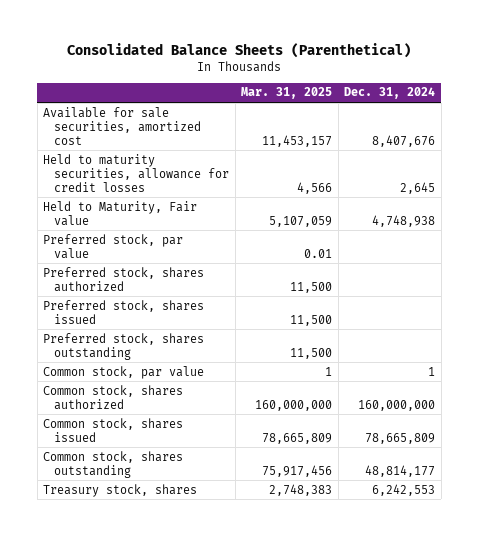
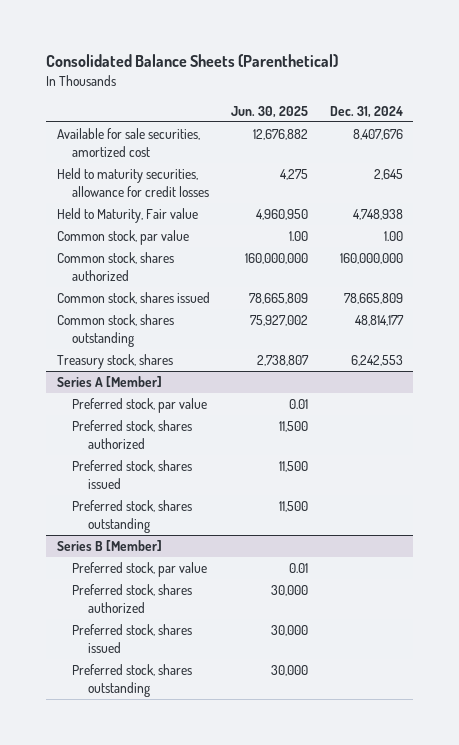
[241,87,333,100] Mar. 31, 2025 -> none
none -> [231,105,309,118] Jun. 30, 2025
[43,233,184,259] Preferred stock, par value -> none
[43,266,205,292] Preferred stock, shares authorized -> none
[43,299,205,324] Preferred stock, shares issued -> none
[43,332,205,360] Preferred stock, shares outstanding -> none
[428,366,436,376] 1 -> [383,231,403,242] 1.00
none -> [56,376,162,388] Series A [Member]
none -> [72,398,208,414] Preferred stock, par value
none -> [72,420,193,449] Preferred stock, shares authorized
none -> [72,460,193,489] Preferred stock, shares issued
none -> [72,500,193,533] Preferred stock, shares outstanding
none -> [56,540,162,552] Series B [Member]
none -> [72,562,208,578] Preferred stock, par value
none -> [72,584,193,613] Preferred stock, shares authorized
none -> [72,624,193,653] Preferred stock, shares issued
none -> [72,664,193,697] Preferred stock, shares outstanding

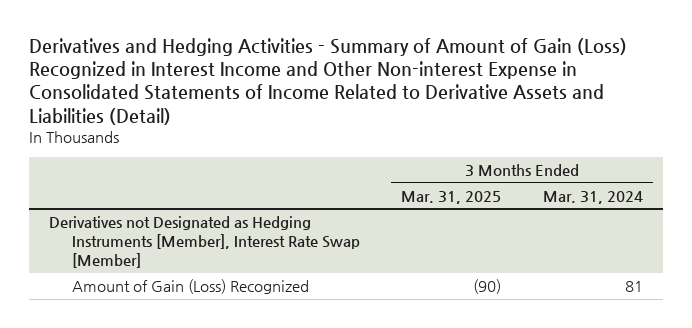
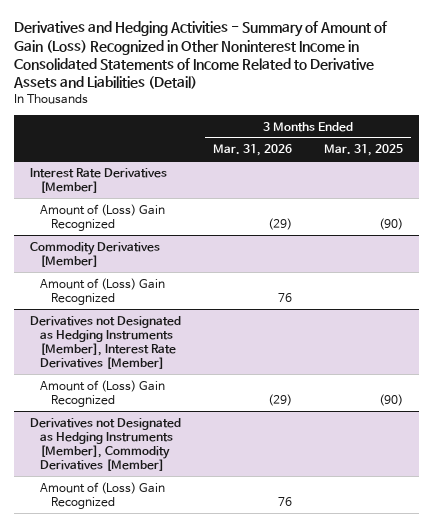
[28,37,627,125] Derivatives and Hedging Activities - Summary of Amount of Gain (Loss) Recognized in Interest Income and Other Non-interest Expense in Consolidated Statements of Income Related to Derivative Assets and Liabilities (Detail) -> [12,21,388,90] Derivatives and Hedging Activities - Summary of Amount of Gain (Loss) Recognized in Other Noninterest Income in Consolidated Statements of Income Related to Derivative Assets and Liabilities (Detail)
[542,190,643,204] Mar. 31, 2024 -> none
none -> [212,144,292,157] Mar. 31, 2026
none -> [29,167,167,193] Interest Rate Derivatives [Member]
none -> [40,203,166,231] Amount of (Loss) Gain Recognized
none -> [29,241,160,267] Commodity Derivatives [Member]
none -> [40,277,166,305] Amount of (Loss) Gain Recognized
[49,216,361,269] Derivatives not Designated as Hedging Instruments [Member], Interest Rate Swap [Member] -> [29,315,181,370] Derivatives not Designated as Hedging Instruments [Member], Interest Rate Derivatives [Member]
[72,279,310,295] Amount of Gain (Loss) Recognized -> [40,379,166,407] Amount of (Loss) Gain Recognized
none -> [29,417,181,472] Derivatives not Designated as Hedging Instruments [Member], Commodity Derivatives [Member]
none -> [40,481,166,509] Amount of (Loss) Gain Recognized

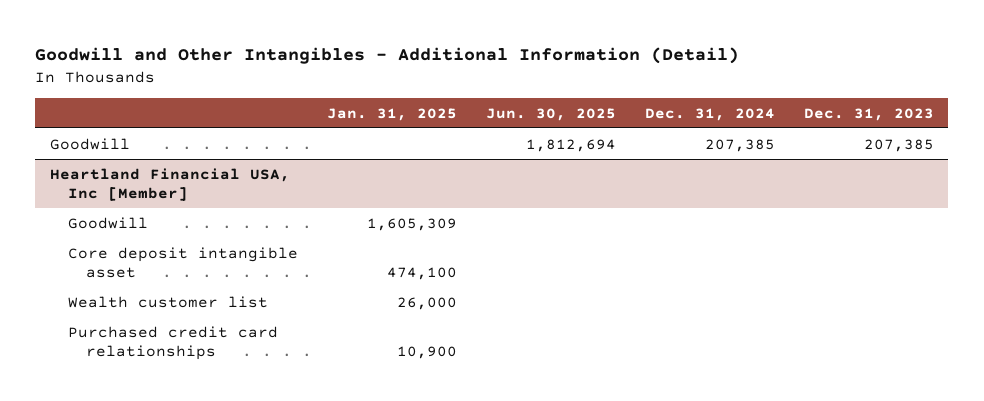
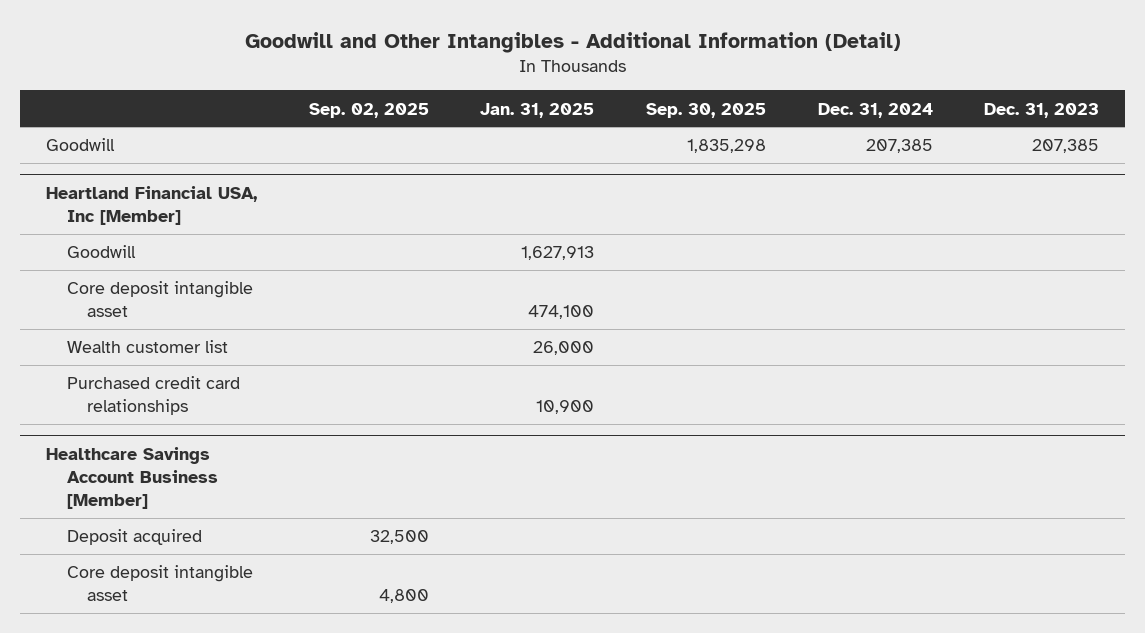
[485,107,616,121] Jun. 30, 2025 -> none
none -> [308,102,429,118] Sep. 02, 2025
none -> [645,102,766,118] Sep. 30, 2025
[366,217,457,231] 1,605,309 -> [521,246,595,261] 1,627,913
none -> [46,446,218,510] Healthcare Savings Account Business [Member]
none -> [66,529,202,546] Deposit acquired
none -> [66,565,253,602] Core deposit intangible asset

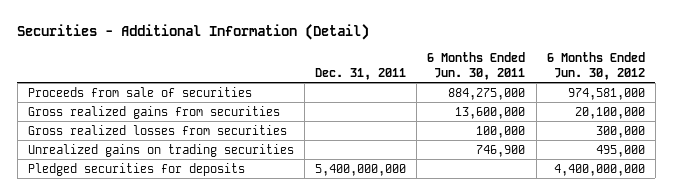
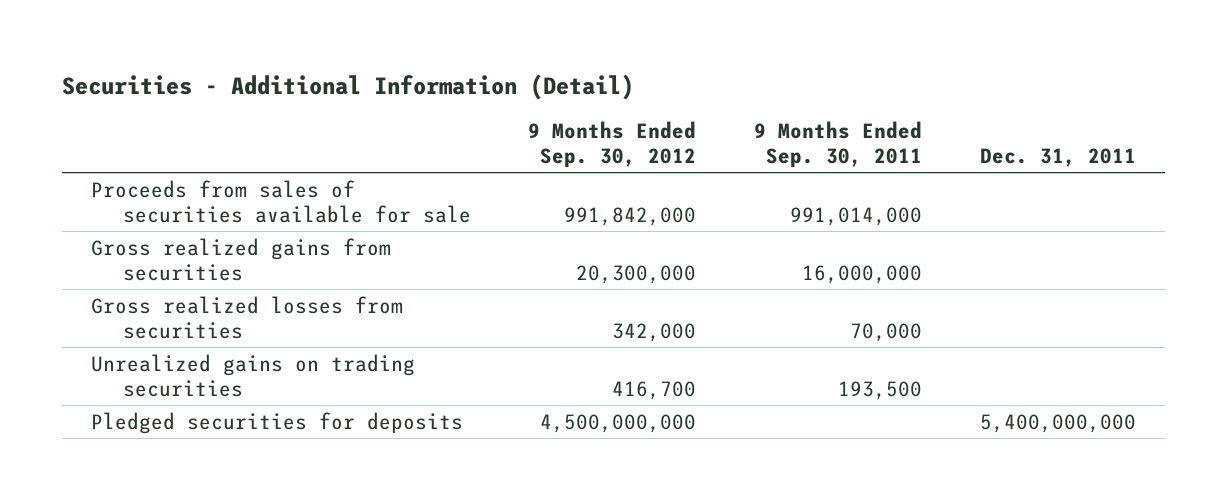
[427,52,526,81] 6 Months Ended Jun. 30, 2011 -> none
[546,52,645,81] 6 Months Ended Jun. 30, 2012 -> none
none -> [528,120,697,168] 9 Months Ended Sep. 30, 2012
none -> [754,120,923,168] 9 Months Ended Sep. 30, 2011
[27,86,252,97] Proceeds from sale of securities -> [90,179,471,223] Proceeds from sales of securities available for sale

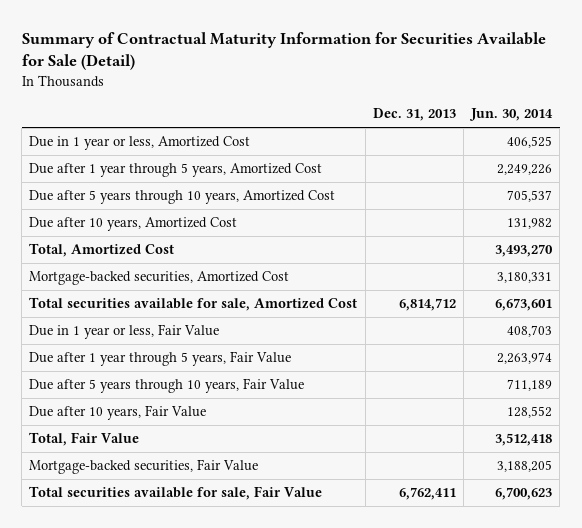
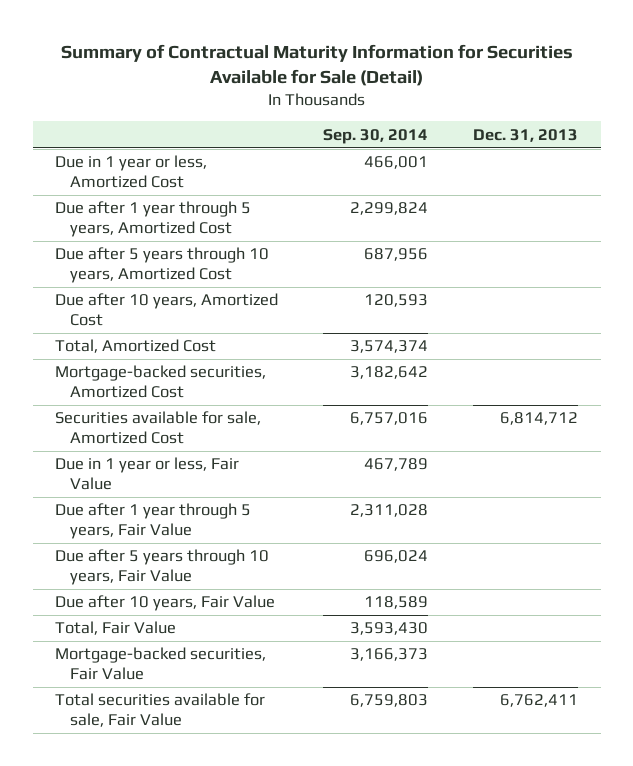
[469,108,554,122] Jun. 30, 2014 -> none
none -> [323,128,429,144] Sep. 30, 2014
[29,297,358,312] Total securities available for sale, Amortized Cost -> [55,411,262,445] Securities available for sale, Amortized Cost

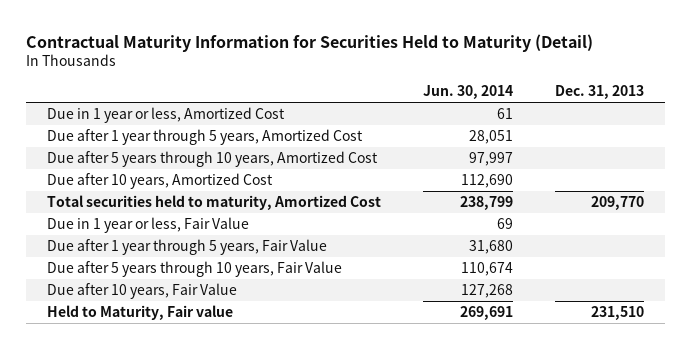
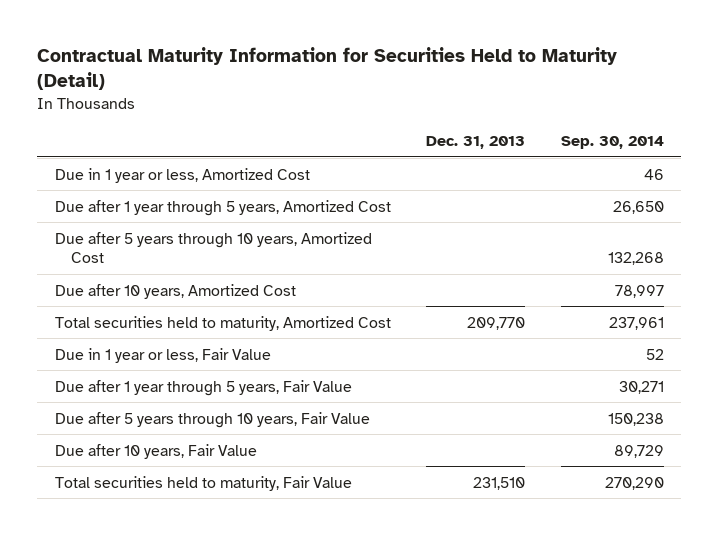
[422,85,513,100] Jun. 30, 2014 -> none
none -> [560,136,664,150] Sep. 30, 2014
[46,304,233,320] Held to Maturity, Fair value -> [55,475,353,491] Total securities held to maturity, Fair Value

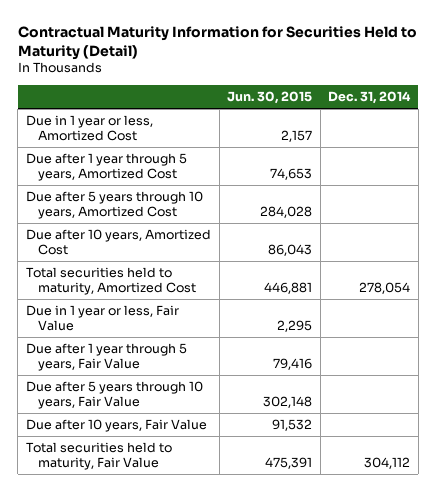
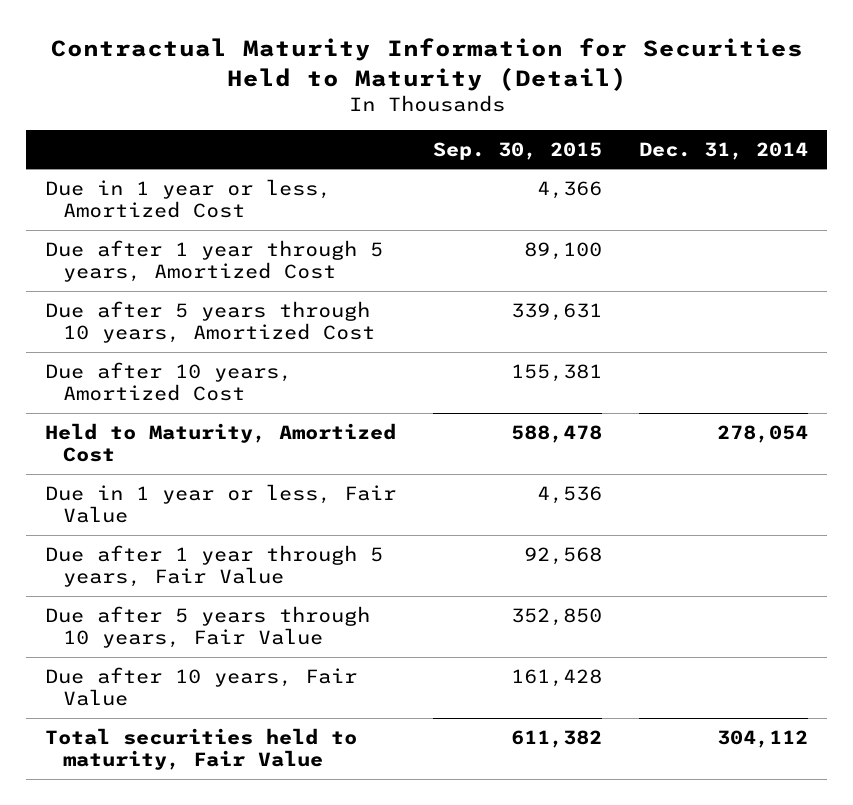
[227,90,313,104] Jun. 30, 2015 -> none
none -> [433,141,603,160] Sep. 30, 2015
[25,267,196,296] Total securities held to maturity, Amortized Cost -> [44,422,396,463] Held to Maturity, Amortized Cost

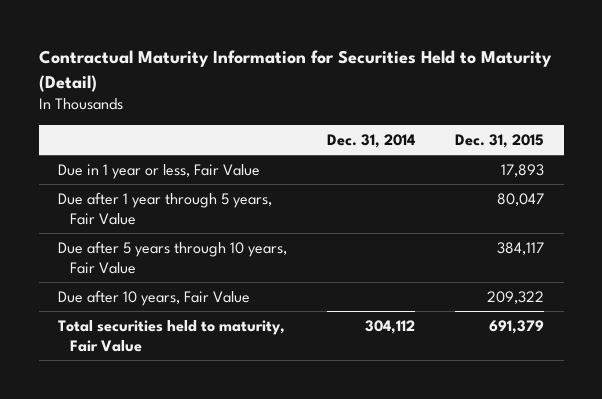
[433,141,603,160] Sep. 30, 2015 -> none
none -> [454,133,544,148] Dec. 31, 2015
[44,178,331,219] Due in 1 year or less, Amortized Cost -> none
[44,239,383,283] Due after 1 year through 5 years, Amortized Cost -> none
[44,300,376,344] Due after 5 years through 10 years, Amortized Cost -> none
[44,361,292,402] Due after 10 years, Amortized Cost -> none
[44,422,396,463] Held to Maturity, Amortized Cost -> none

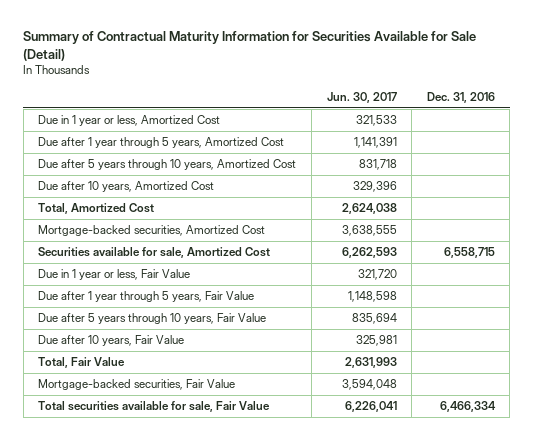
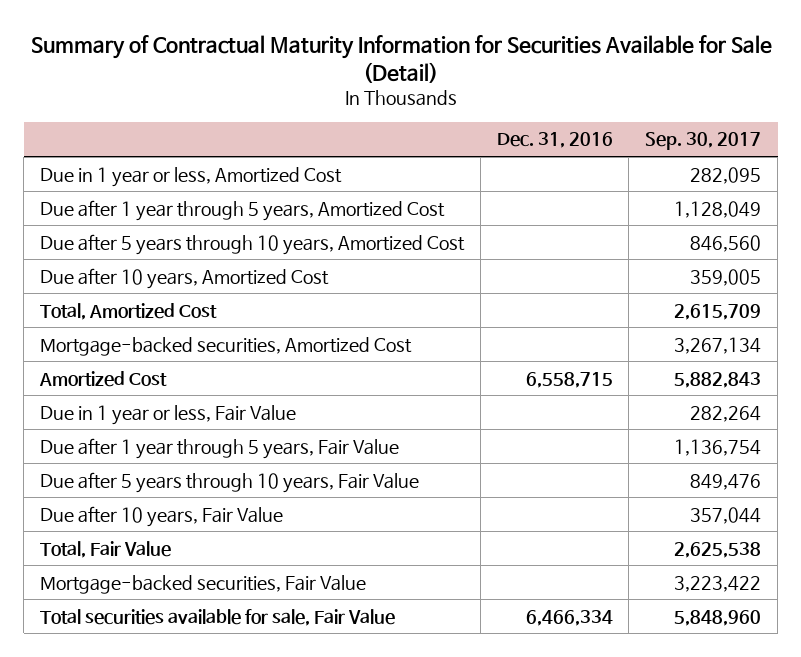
[326,91,397,103] Jun. 30, 2017 -> none
none -> [645,132,762,151] Sep. 30, 2017
[38,247,271,259] Securities available for sale, Amortized Cost -> [39,370,168,387] Amortized Cost

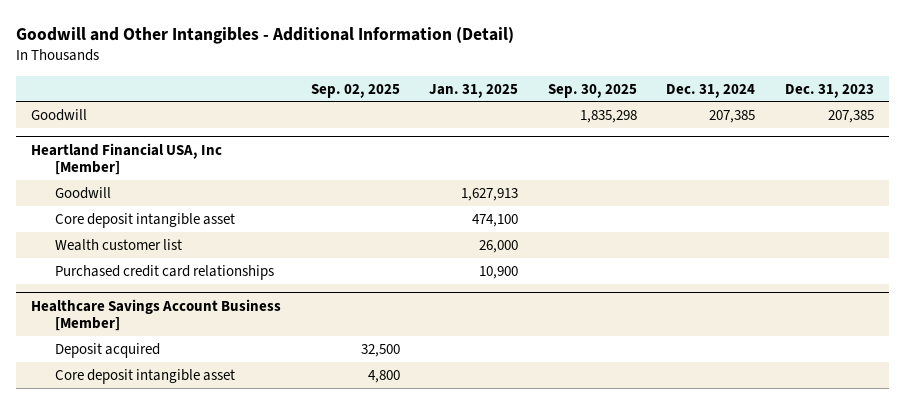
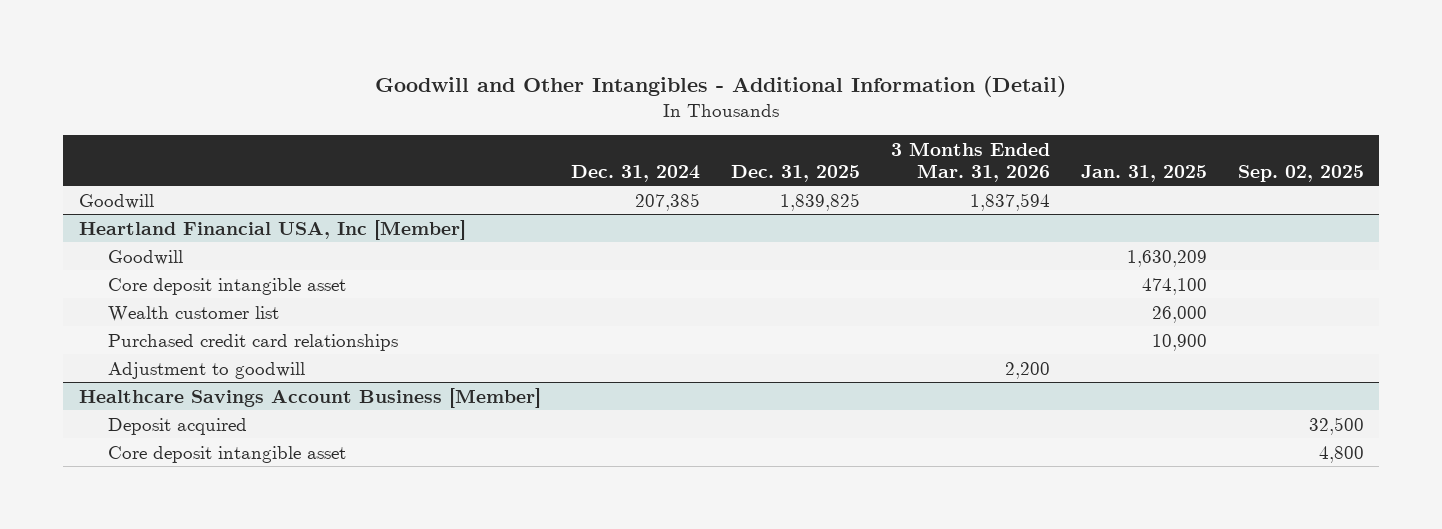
[547,83,637,98] Sep. 30, 2025 -> none
[785,83,875,98] Dec. 31, 2023 -> none
none -> [731,164,861,182] Dec. 31, 2025
none -> [891,141,1051,182] 3 Months Ended Mar. 31, 2026
[461,187,519,201] 1,627,913 -> [1126,249,1207,267] 1,630,209
none -> [107,361,305,379] Adjustment to goodwill

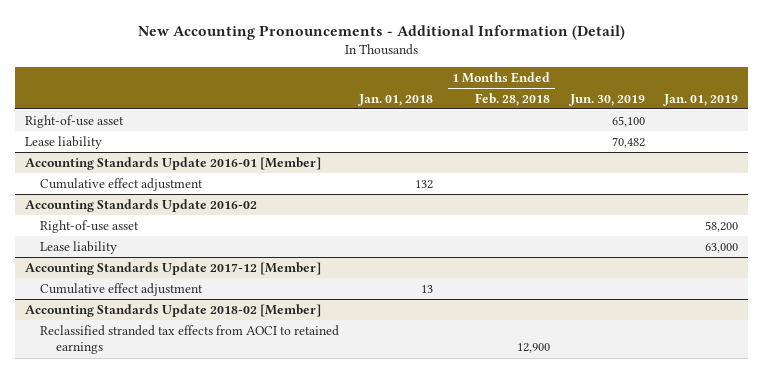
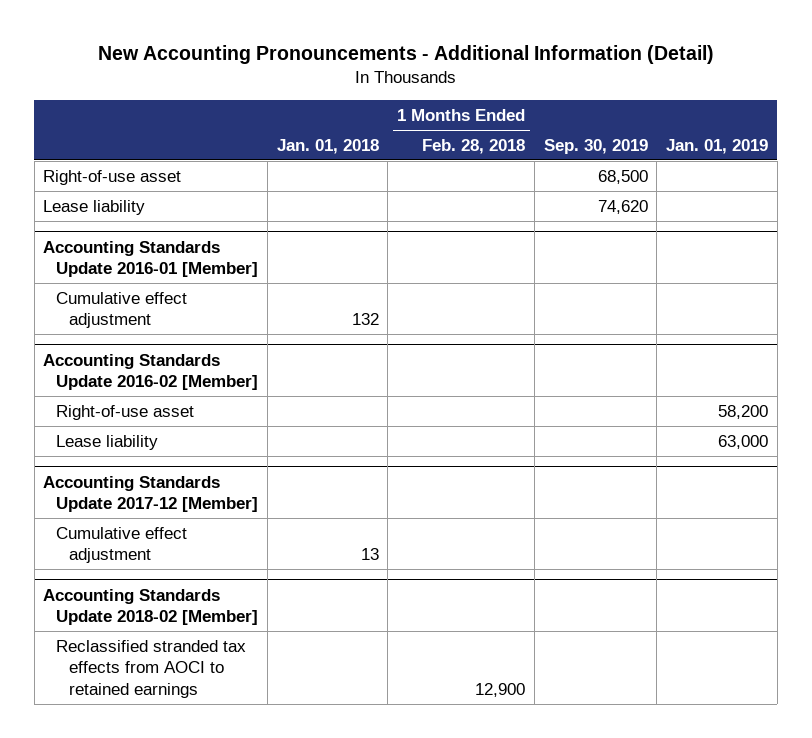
[568,93,645,106] Jun. 30, 2019 -> none
none -> [543,138,648,154] Sep. 30, 2019
[25,198,258,212] Accounting Standards Update 2016-02 -> [43,353,259,391] Accounting Standards Update 2016-02 [Member]

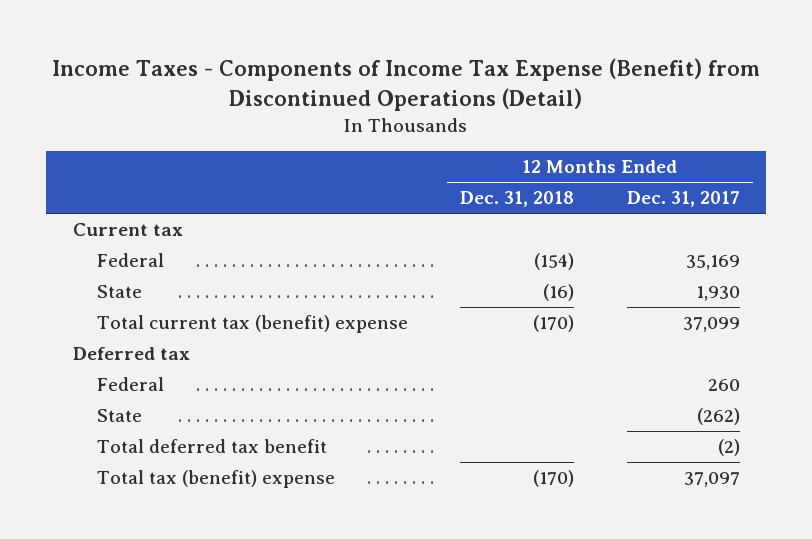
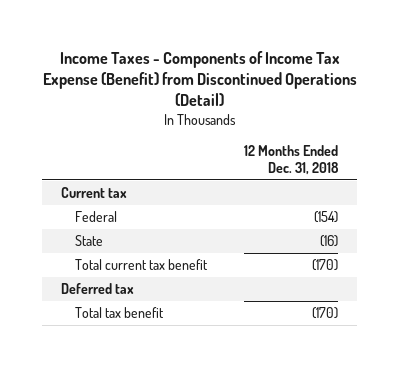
[626,191,740,208] Dec. 31, 2017 -> none
[96,315,408,334] Total current tax (benefit) expense -> [75,258,209,270] Total current tax benefit
[96,377,164,392] Federal -> none
[96,409,142,423] State -> none
[96,439,327,454] Total deferred tax benefit -> none
[96,470,335,489] Total tax (benefit) expense -> [75,306,165,318] Total tax benefit

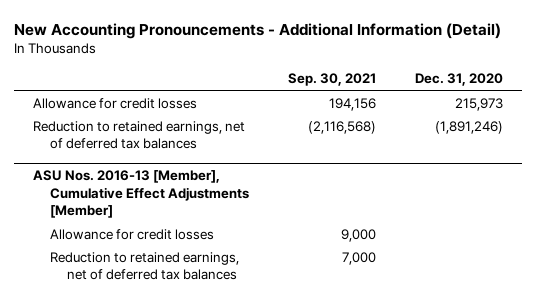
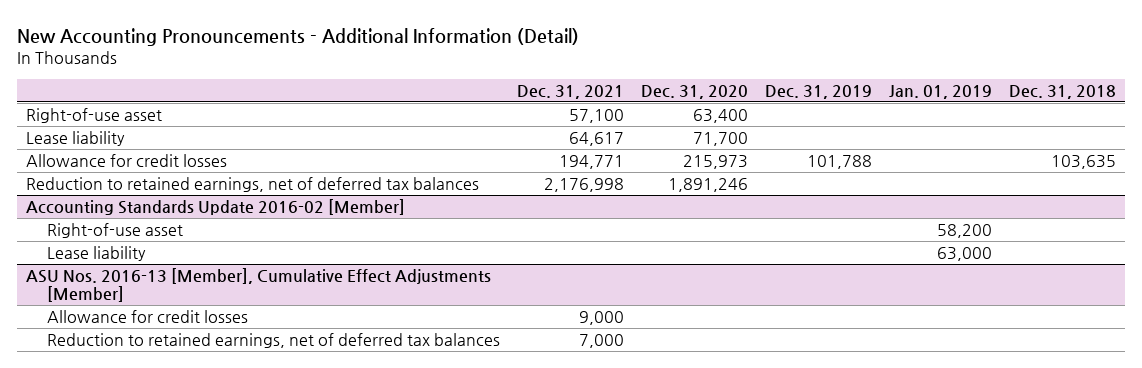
[287,73,376,87] Sep. 30, 2021 -> none
none -> [516,84,624,99] Dec. 31, 2021
none -> [765,84,873,99] Dec. 31, 2019
none -> [889,84,993,99] Jan. 01, 2019
none -> [1009,84,1117,99] Dec. 31, 2018
none -> [25,107,162,123] Right-of-use asset
none -> [25,130,125,146] Lease liability
[434,120,503,134] (1,891,246) -> [667,177,748,192] 1,891,246
none -> [25,198,405,215] Accounting Standards Update 2016-02 [Member]
none -> [46,222,183,238] Right-of-use asset
none -> [46,245,146,261] Lease liability

